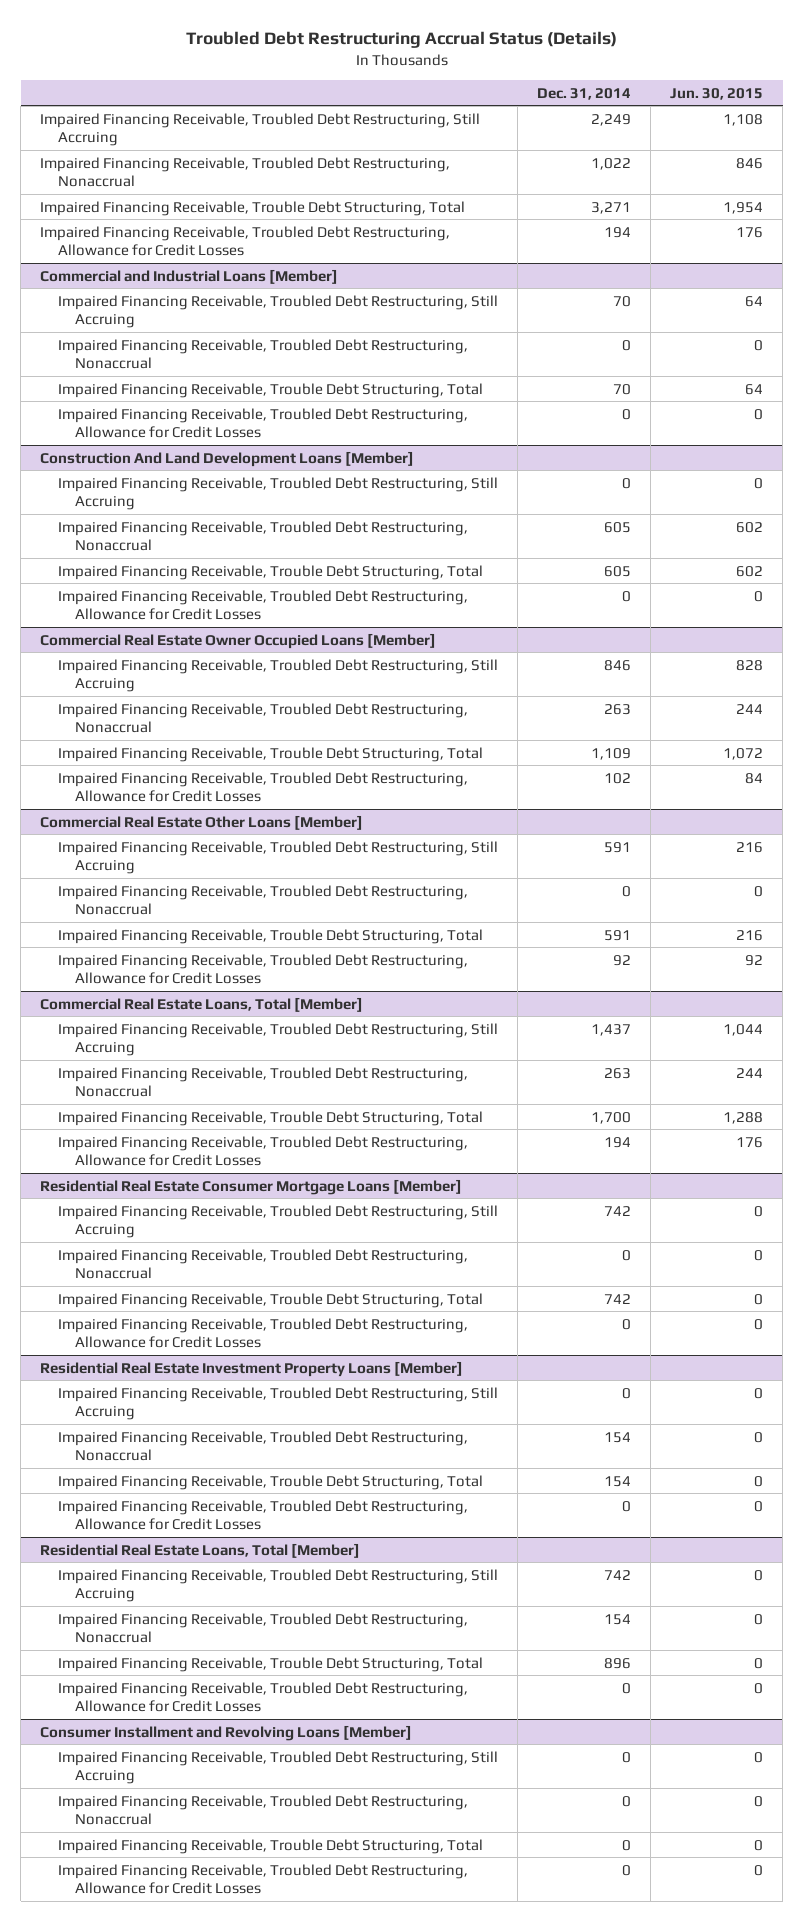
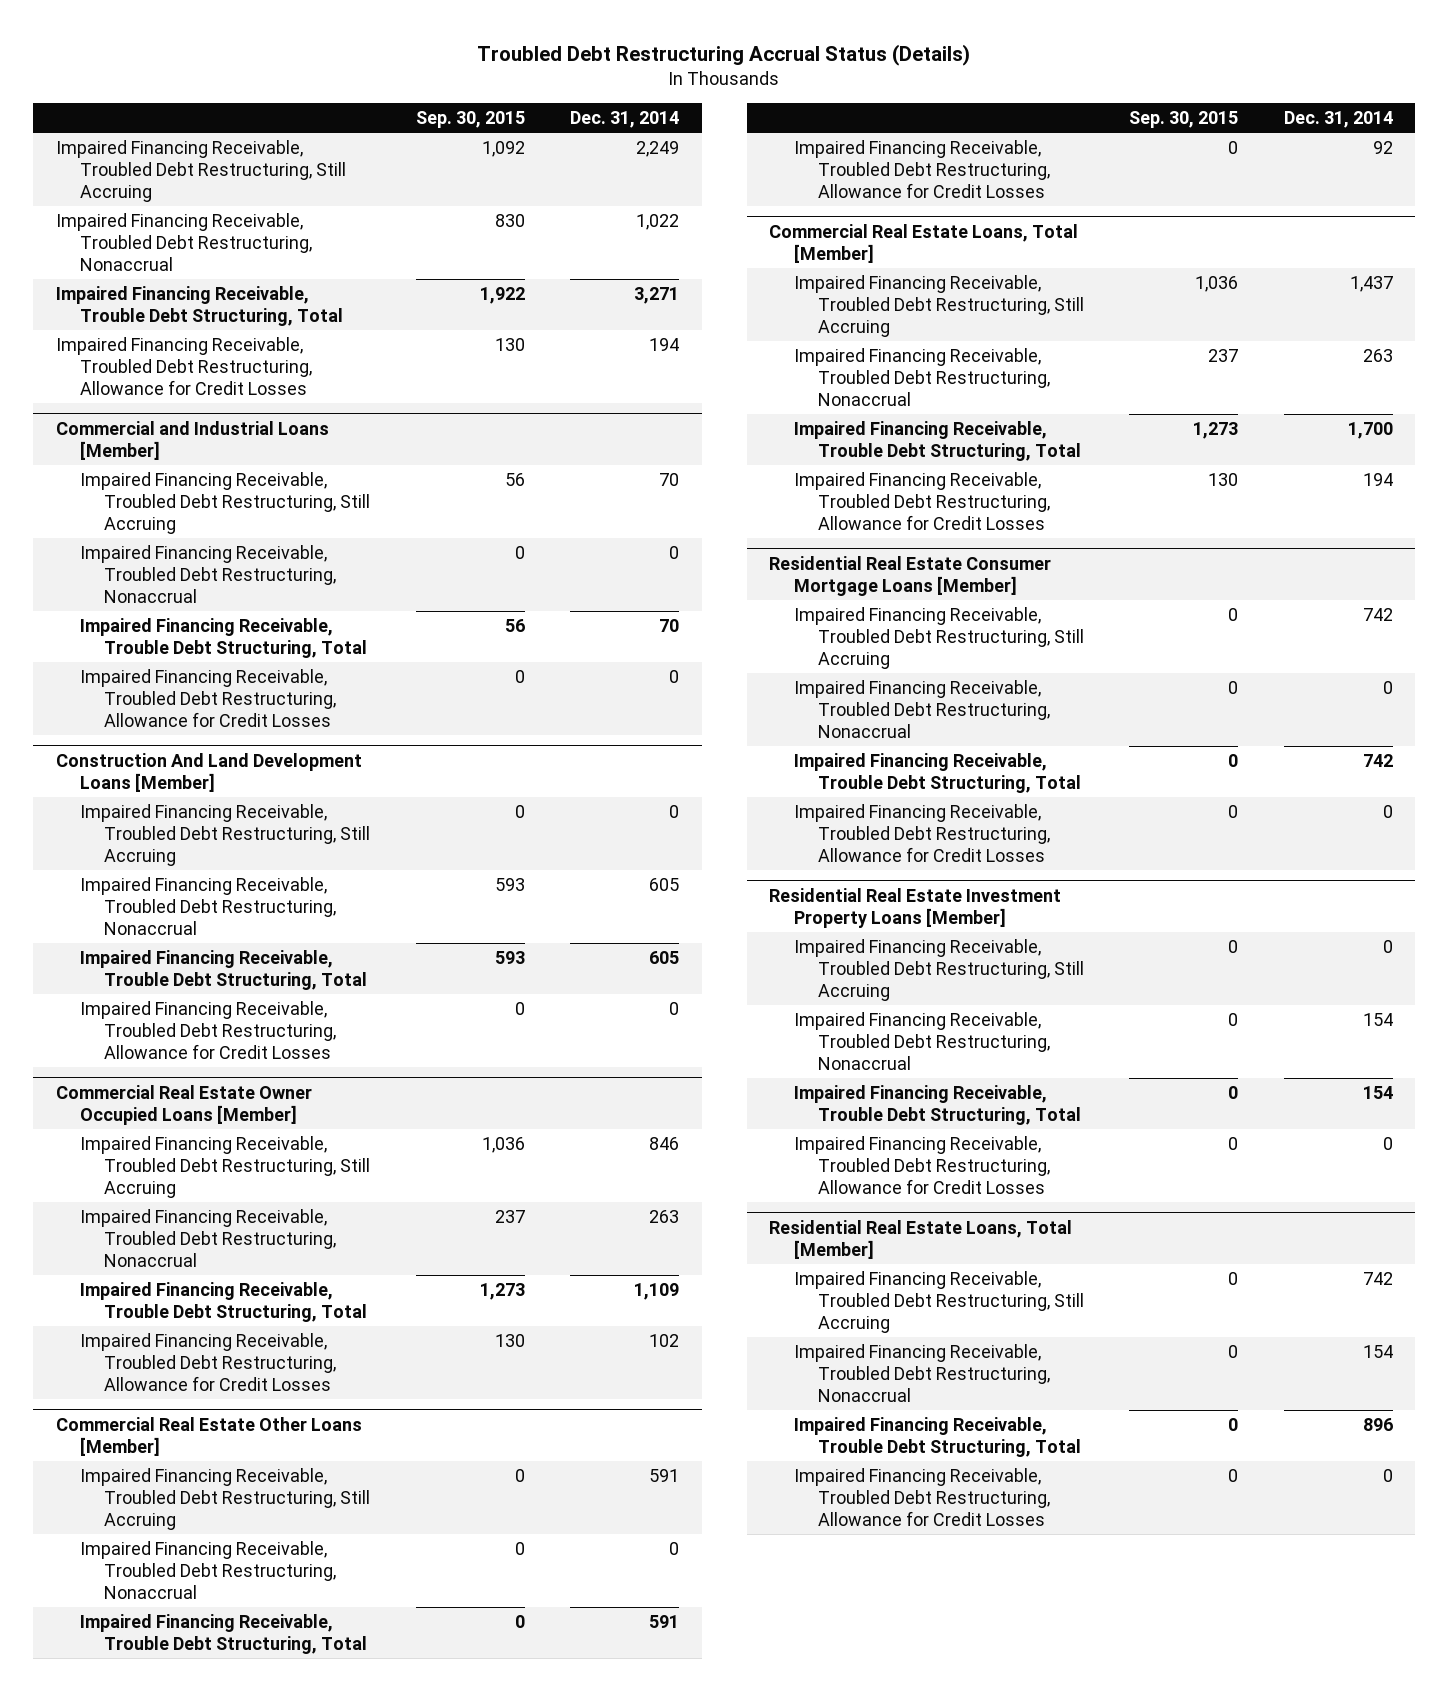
[669,87,763,100] Jun. 30, 2015 -> none
none -> [415,110,525,128] Sep. 30, 2015
[40,1724,413,1741] Consumer Installment and Revolving Loans [Member] -> none
[57,1750,498,1785] Impaired Financing Receivable, Troubled Debt Restructuring, Still Accruing -> none
[57,1794,468,1826] Impaired Financing Receivable, Troubled Debt Restructuring, Nonaccrual -> none
[57,1838,483,1854] Impaired Financing Receivable, Trouble Debt Structuring, Total -> none
[57,1863,468,1895] Impaired Financing Receivable, Troubled Debt Restructuring, Allowance for Credit Losses -> none

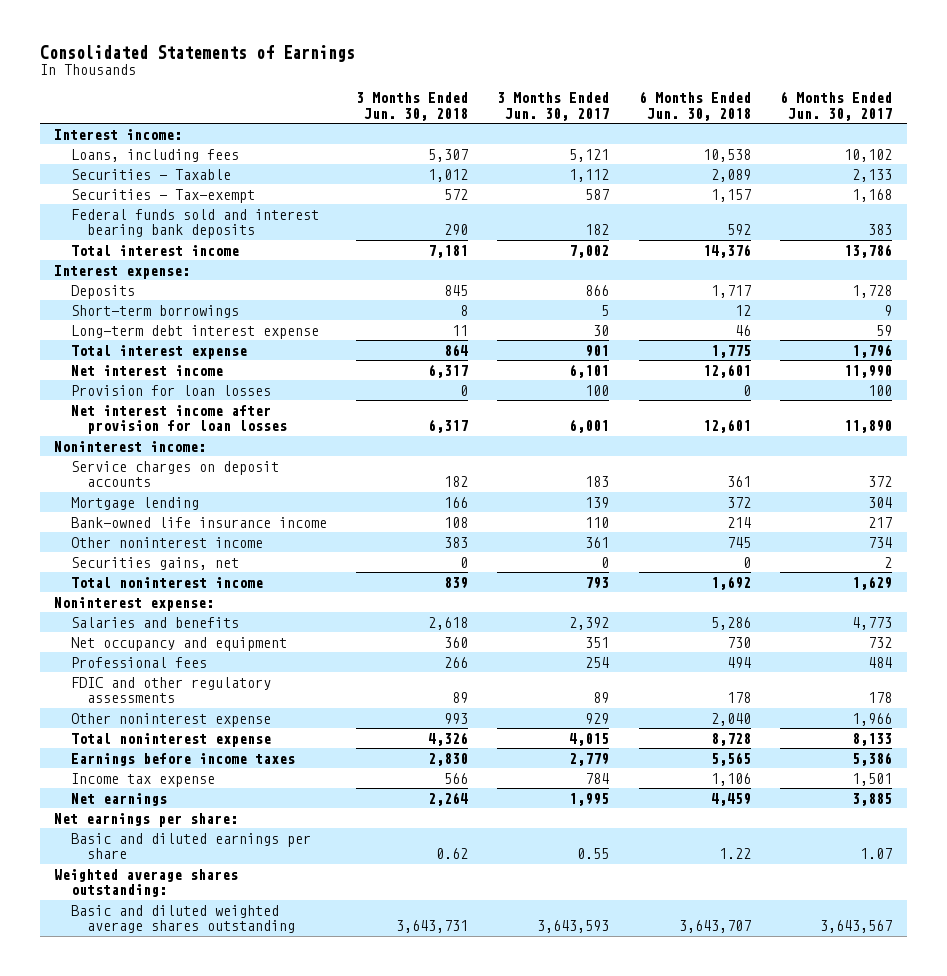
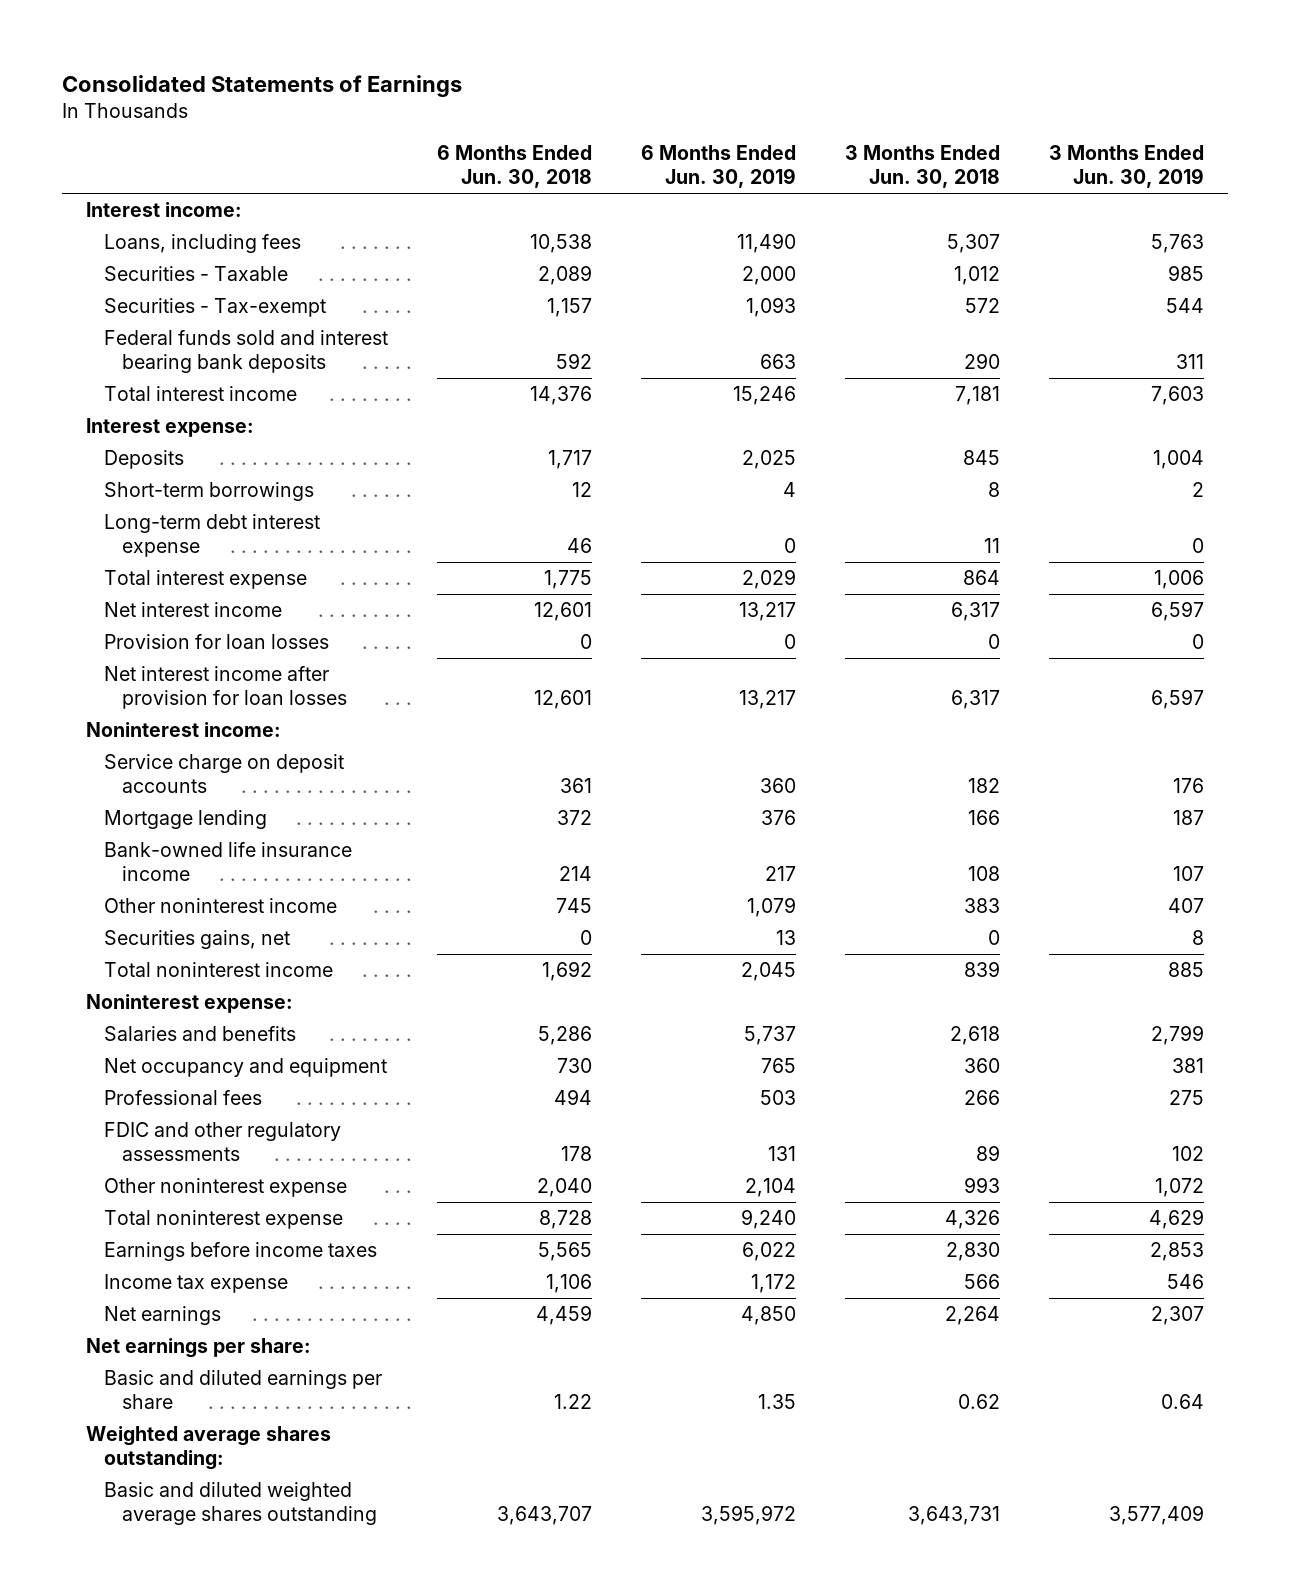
[497,92,610,121] 3 Months Ended Jun. 30, 2017 -> none
[780,91,893,121] 6 Months Ended Jun. 30, 2017 -> none
none -> [640,145,796,189] 6 Months Ended Jun. 30, 2019
none -> [1048,145,1204,189] 3 Months Ended Jun. 30, 2019
[70,460,279,488] Service charges on deposit accounts -> [103,754,344,794] Service charge on deposit accounts

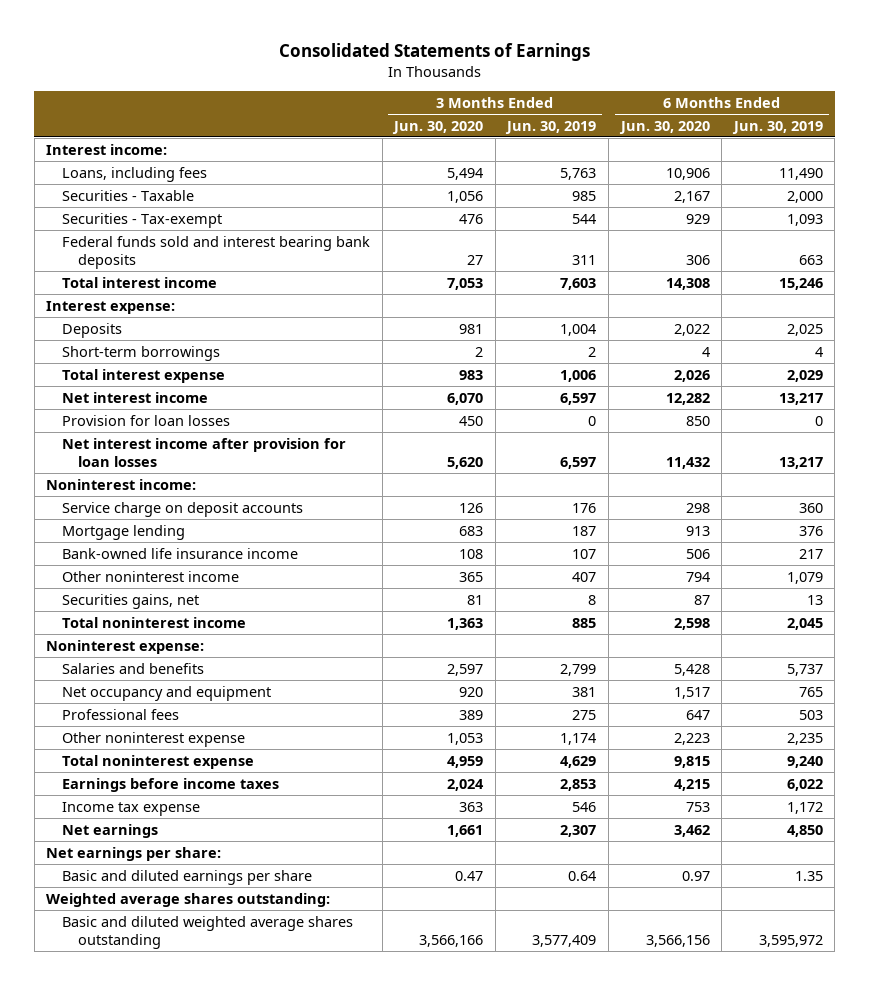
[436,145,592,189] 6 Months Ended Jun. 30, 2018 -> none
[844,145,1000,189] 3 Months Ended Jun. 30, 2018 -> none
none -> [392,120,484,134] Jun. 30, 2020
none -> [618,120,710,134] Jun. 30, 2020
[103,514,320,558] Long-term debt interest expense -> none
[103,1122,341,1162] FDIC and other regulatory assessments -> none
[744,1178,796,1198] 2,104 -> [786,732,823,745] 2,235
[1154,1178,1204,1198] 1,072 -> [560,732,597,745] 1,174

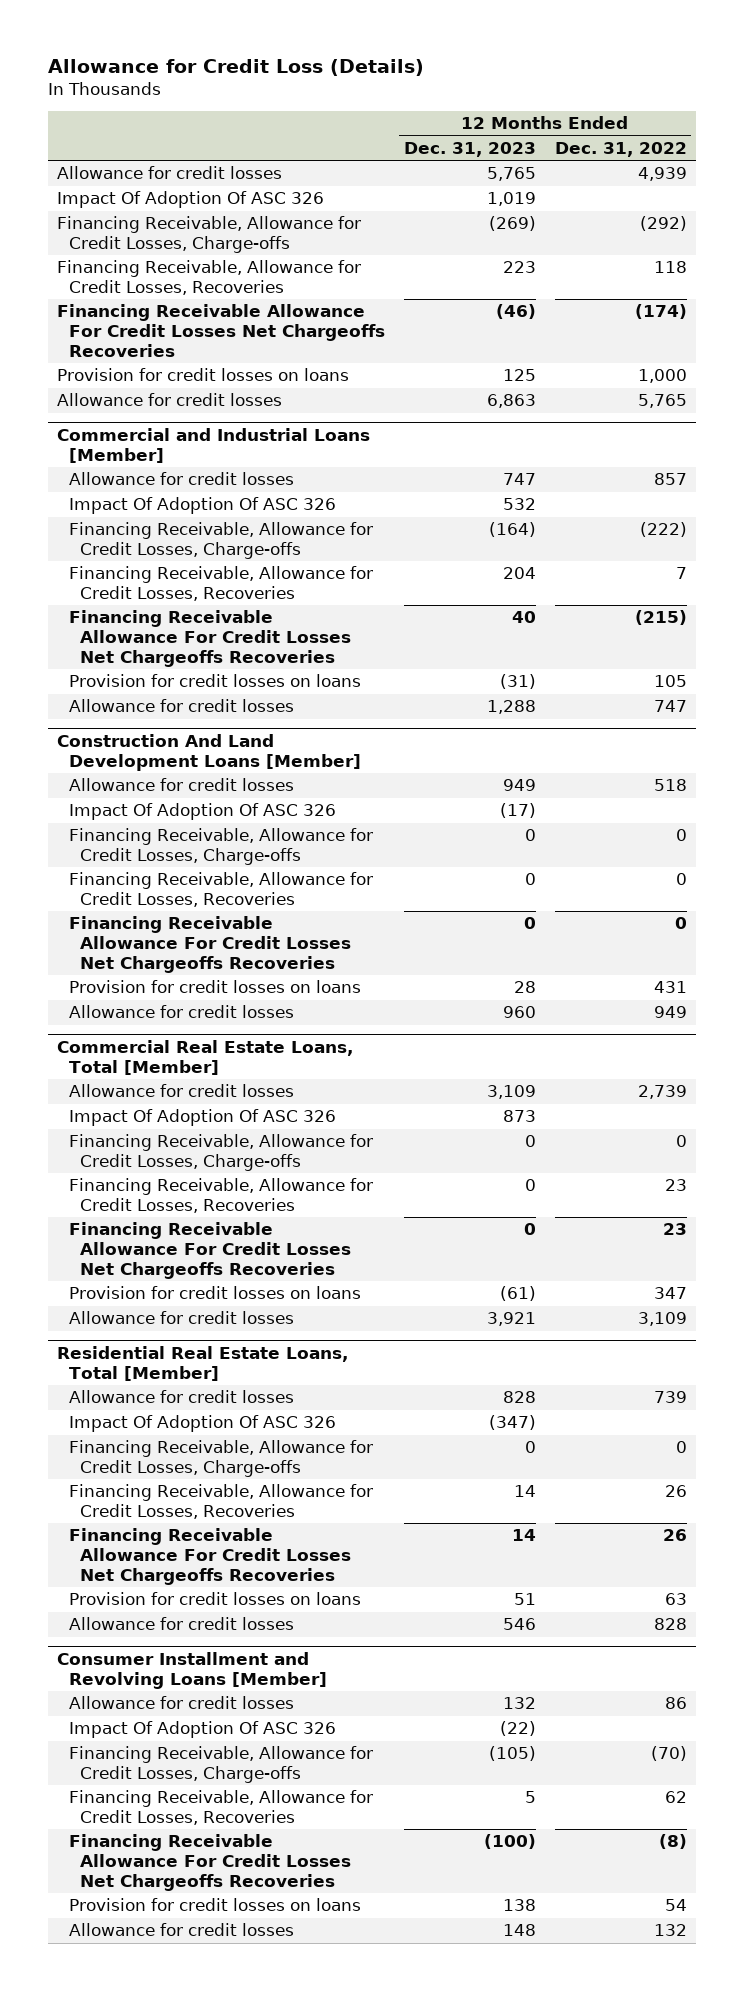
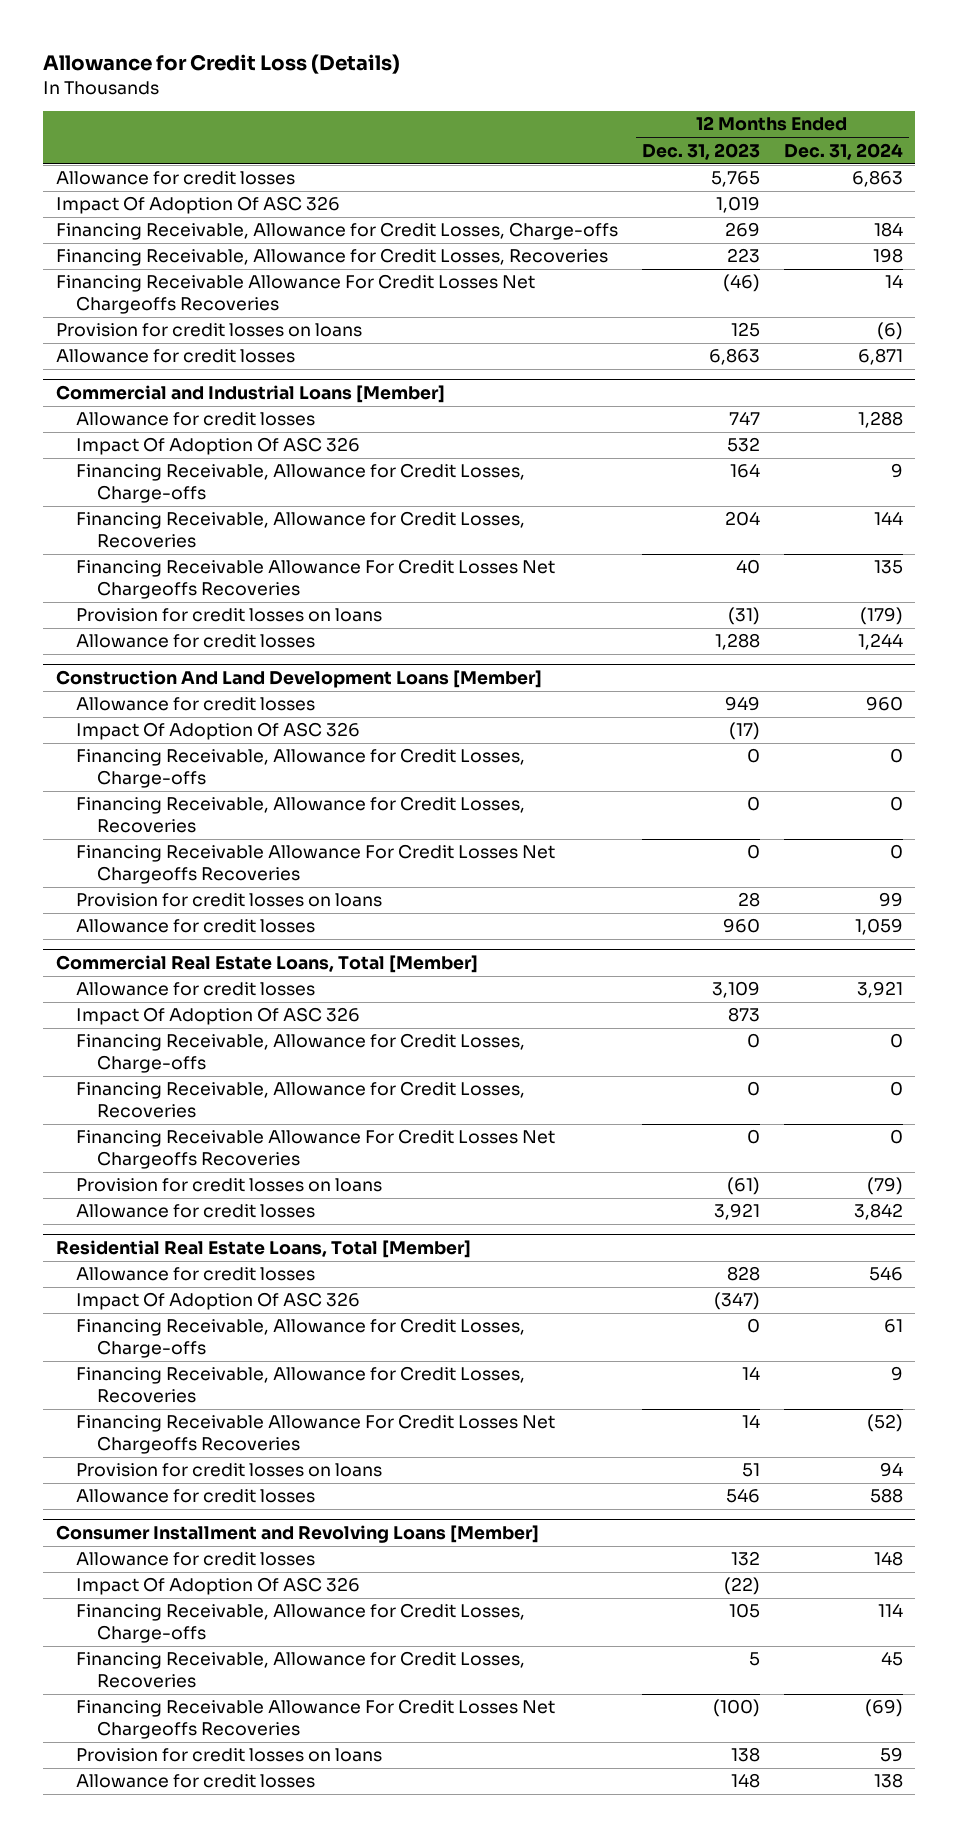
[554,142,687,158] Dec. 31, 2022 -> none
none -> [783,142,903,160] Dec. 31, 2024
[488,216,536,232] (269) -> [724,222,760,238] 269
[488,522,536,538] (164) -> [729,463,760,479] 164
[488,1746,536,1762] (105) -> [728,1603,760,1619] 105

